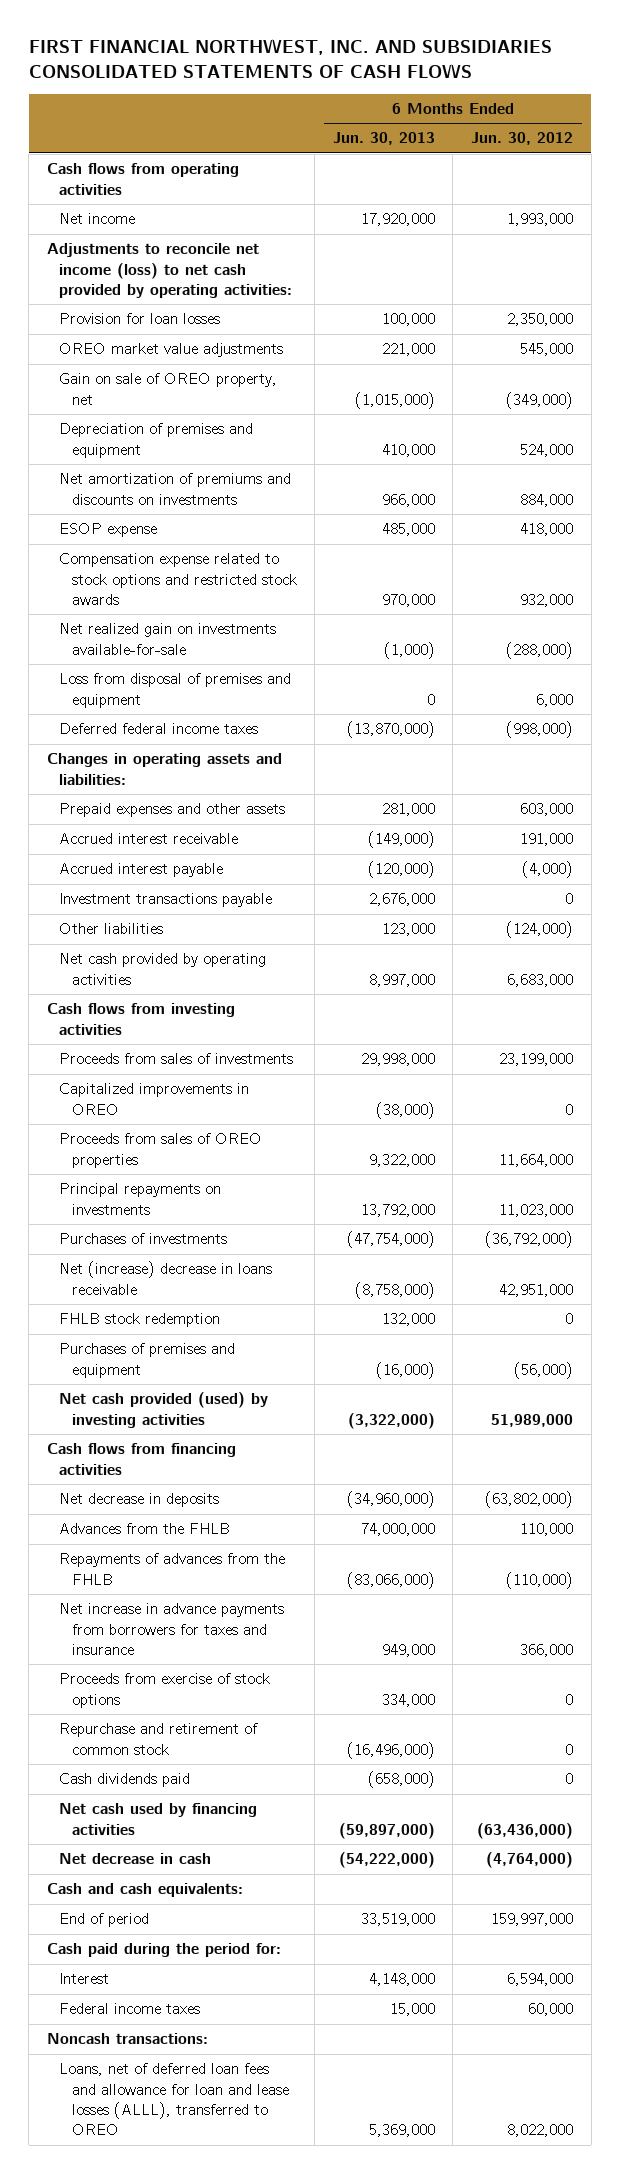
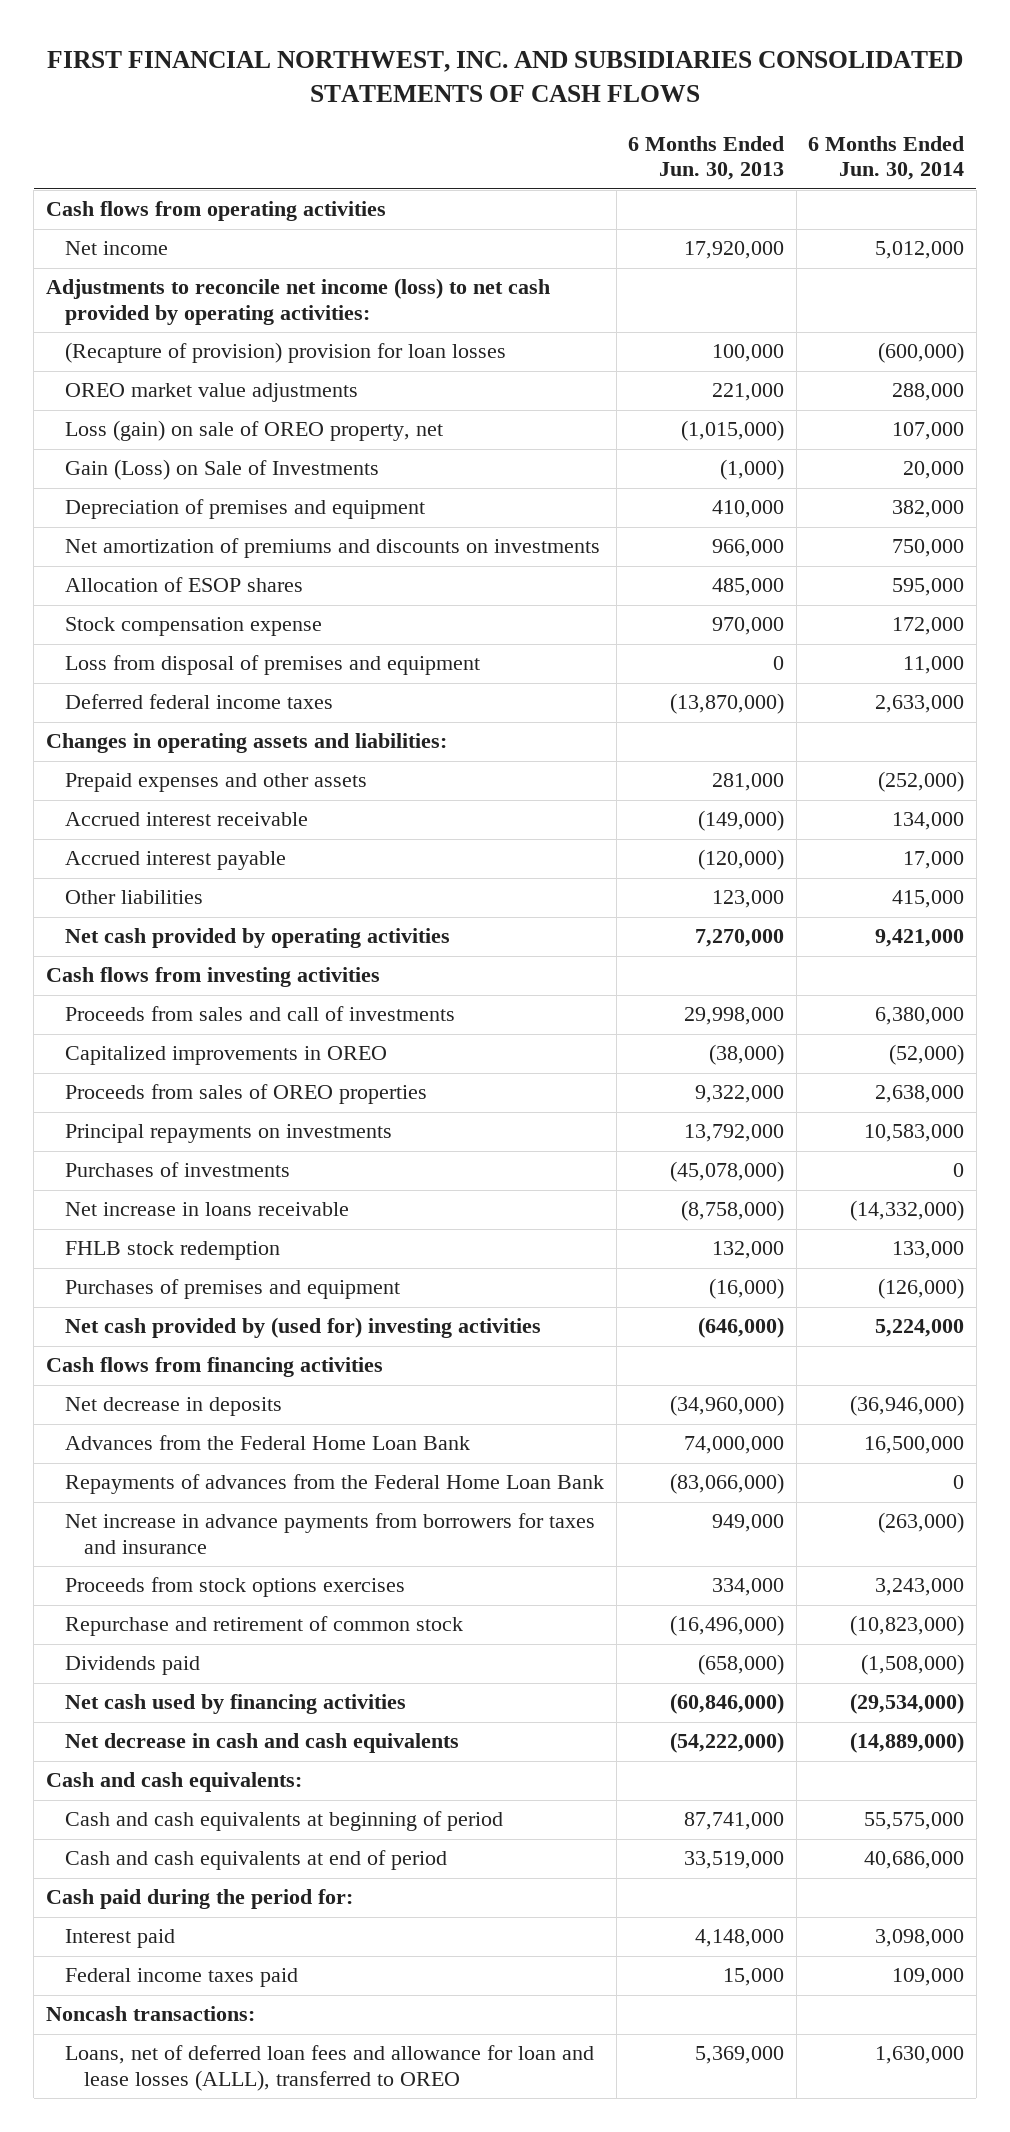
[471,132,574,146] Jun. 30, 2012 -> none
none -> [808,135,965,181] 6 Months Ended Jun. 30, 2014
[59,313,221,325] Provision for loan losses -> [65,342,507,364] (Recapture of provision) provision for loan losses
[59,373,278,405] Gain on sale of OREO property, net -> [65,420,444,442] Loss (gain) on sale of OREO property, net
none -> [65,459,380,481] Gain (Loss) on Sale of Investments
[59,623,277,655] Net realized gain on investments available-for-sale -> none
[59,523,158,538] ESOP expense -> [65,577,304,593] Allocation of ESOP shares
[59,553,297,605] Compensation expense related to stock options and restricted stock awards -> [65,617,323,637] Stock compensation expense
[59,893,273,908] Investment transactions payable -> none
[368,973,435,987] 8,997,000 -> [695,929,785,948] 7,270,000
[59,1053,294,1065] Proceeds from sales of investments -> [65,1006,456,1022] Proceeds from sales and call of investments
[346,1231,435,1249] (47,754,000) -> [670,1161,785,1183] (45,078,000)
[59,1261,273,1295] Net (increase) decrease in loans receivable -> [65,1202,350,1217] Net increase in loans receivable
[59,1392,269,1428] Net cash provided (used) by investing activities -> [65,1317,542,1339] Net cash provided by (used for) investing activities
[347,1412,435,1429] (3,322,000) -> [698,1317,785,1339] (646,000)
[59,1523,231,1535] Advances from the FHLB -> [65,1435,471,1451] Advances from the Federal Home Loan Bank
[59,1553,286,1585] Repayments of advances from the FHLB -> [65,1474,605,1495] Repayments of advances from the Federal Home Loan Bank
[59,1673,271,1708] Proceeds from exercise of stock options -> [65,1577,406,1598] Proceeds from stock options exercises
[59,1773,191,1788] Cash dividends paid -> [65,1656,201,1676] Dividends paid
[338,1822,435,1839] (59,897,000) -> [670,1693,785,1715] (60,846,000)
[59,1853,212,1865] Net decrease in cash -> [65,1733,460,1754] Net decrease in cash and cash equivalents
[59,1913,150,1928] End of period -> [65,1811,504,1832] Cash and cash equivalents at beginning of period
[360,1913,435,1927] 33,519,000 -> [684,1812,785,1831] 87,741,000
none -> [65,1850,448,1871] Cash and cash equivalents at end of period
[59,1973,110,1985] Interest -> [65,1929,176,1949] Interest paid
[59,2003,201,2015] Federal income taxes -> [65,1968,299,1988] Federal income taxes paid

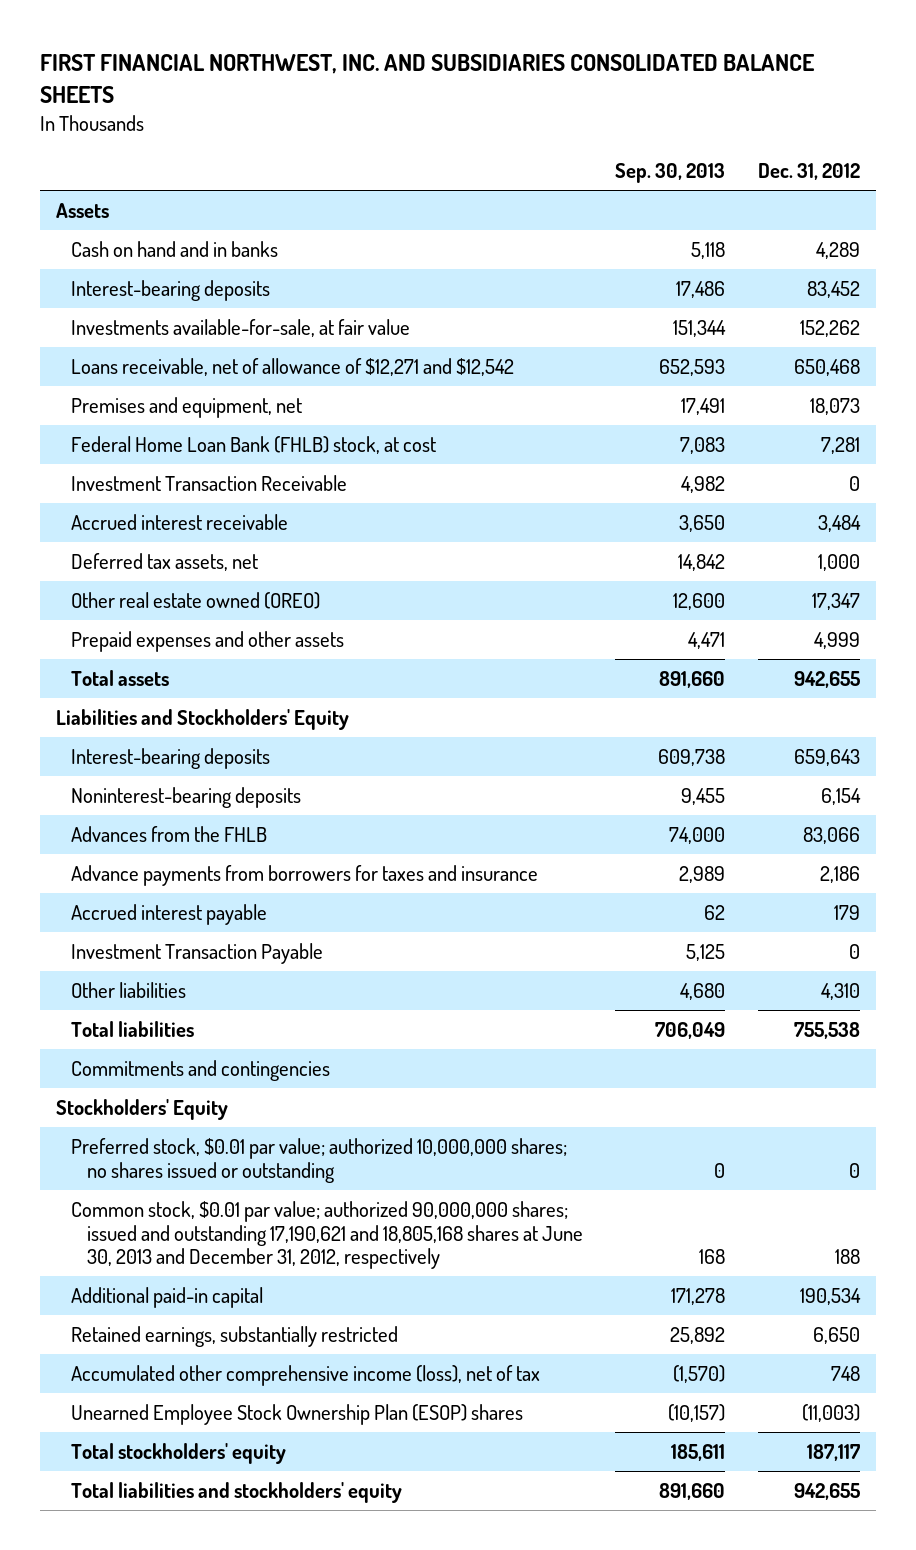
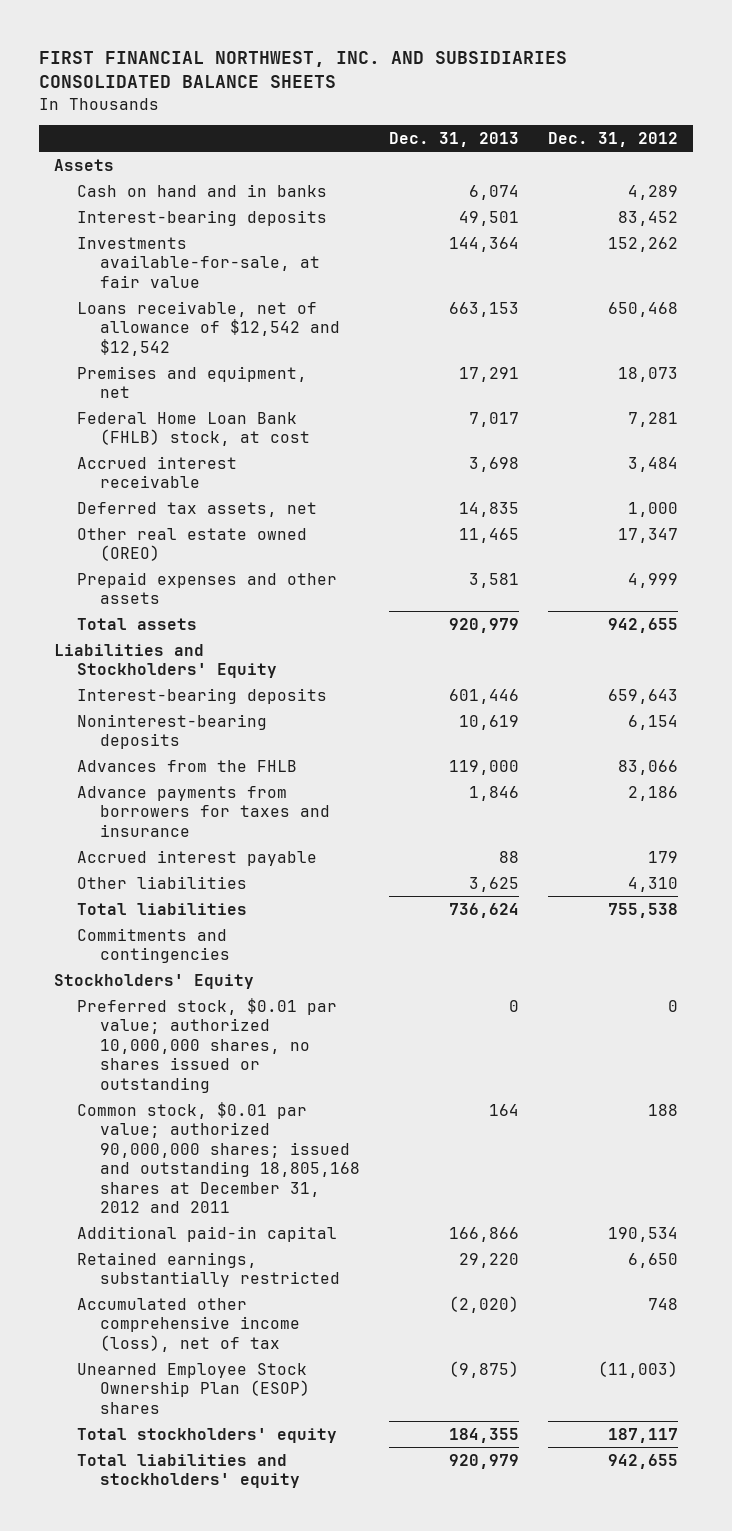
[615,163,726,184] Sep. 30, 2013 -> none
none -> [389,132,520,148] Dec. 31, 2013
[71,357,515,376] Loans receivable, net of allowance of $12,271 and $12,542 -> [77,300,341,356] Loans receivable, net of allowance of $12,542 and $12,542
[71,474,348,491] Investment Transaction Receivable -> none
[71,942,324,964] Investment Transaction Payable -> none
[71,1137,568,1183] Preferred stock, $0.01 par value; authorized 10,000,000 shares; no shares issued or outstanding -> [77,997,338,1093] Preferred stock, $0.01 par value; authorized 10,000,000 shares, no shares issued or outstanding
[71,1200,583,1270] Common stock, $0.01 par value; authorized 90,000,000 shares; issued and outstanding 17,190,621 and 18,805,168 shares at June 30, 2013 and December 31, 2012, respectively -> [77,1101,361,1214] Common stock, $0.01 par value; authorized 90,000,000 shares; issued and outstanding 18,805,168 shares at December 31, 2012 and 2011

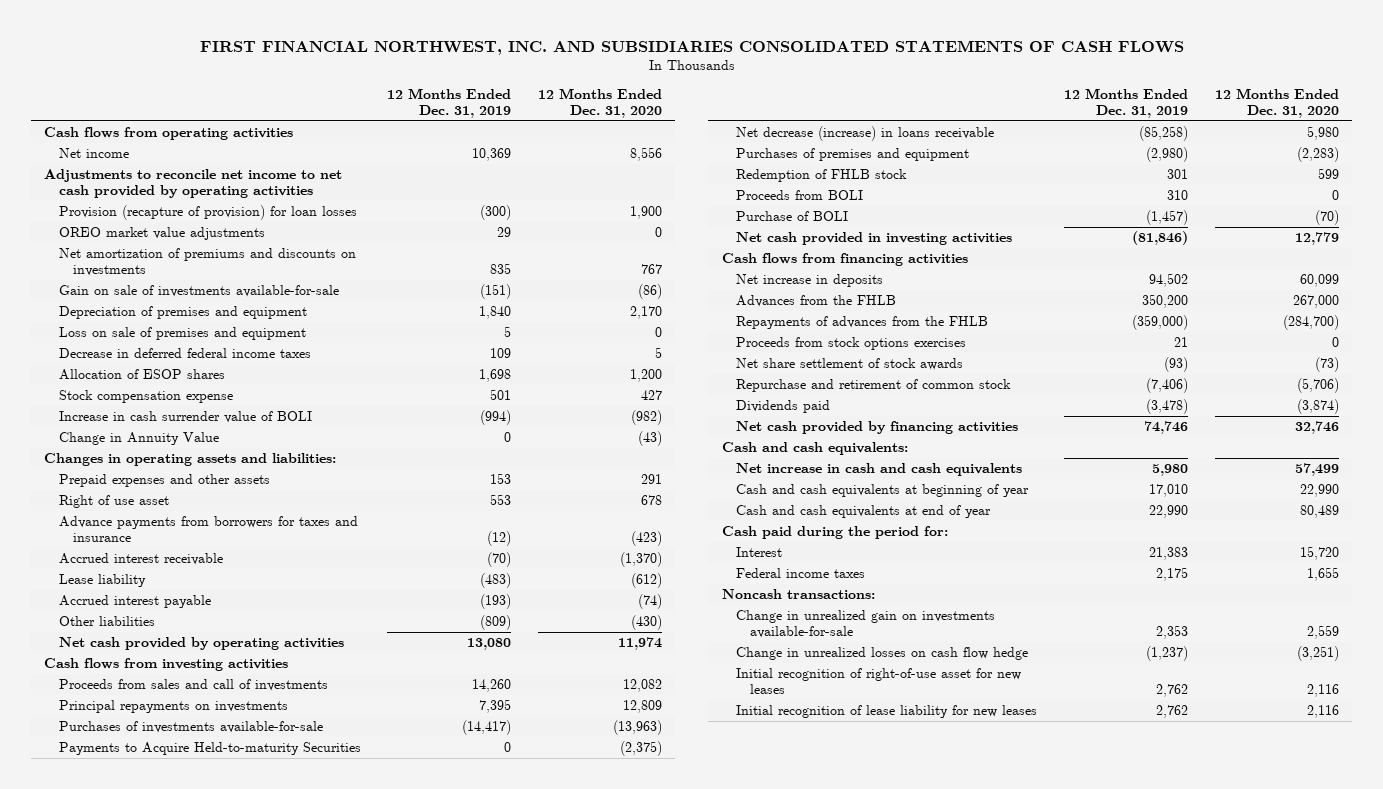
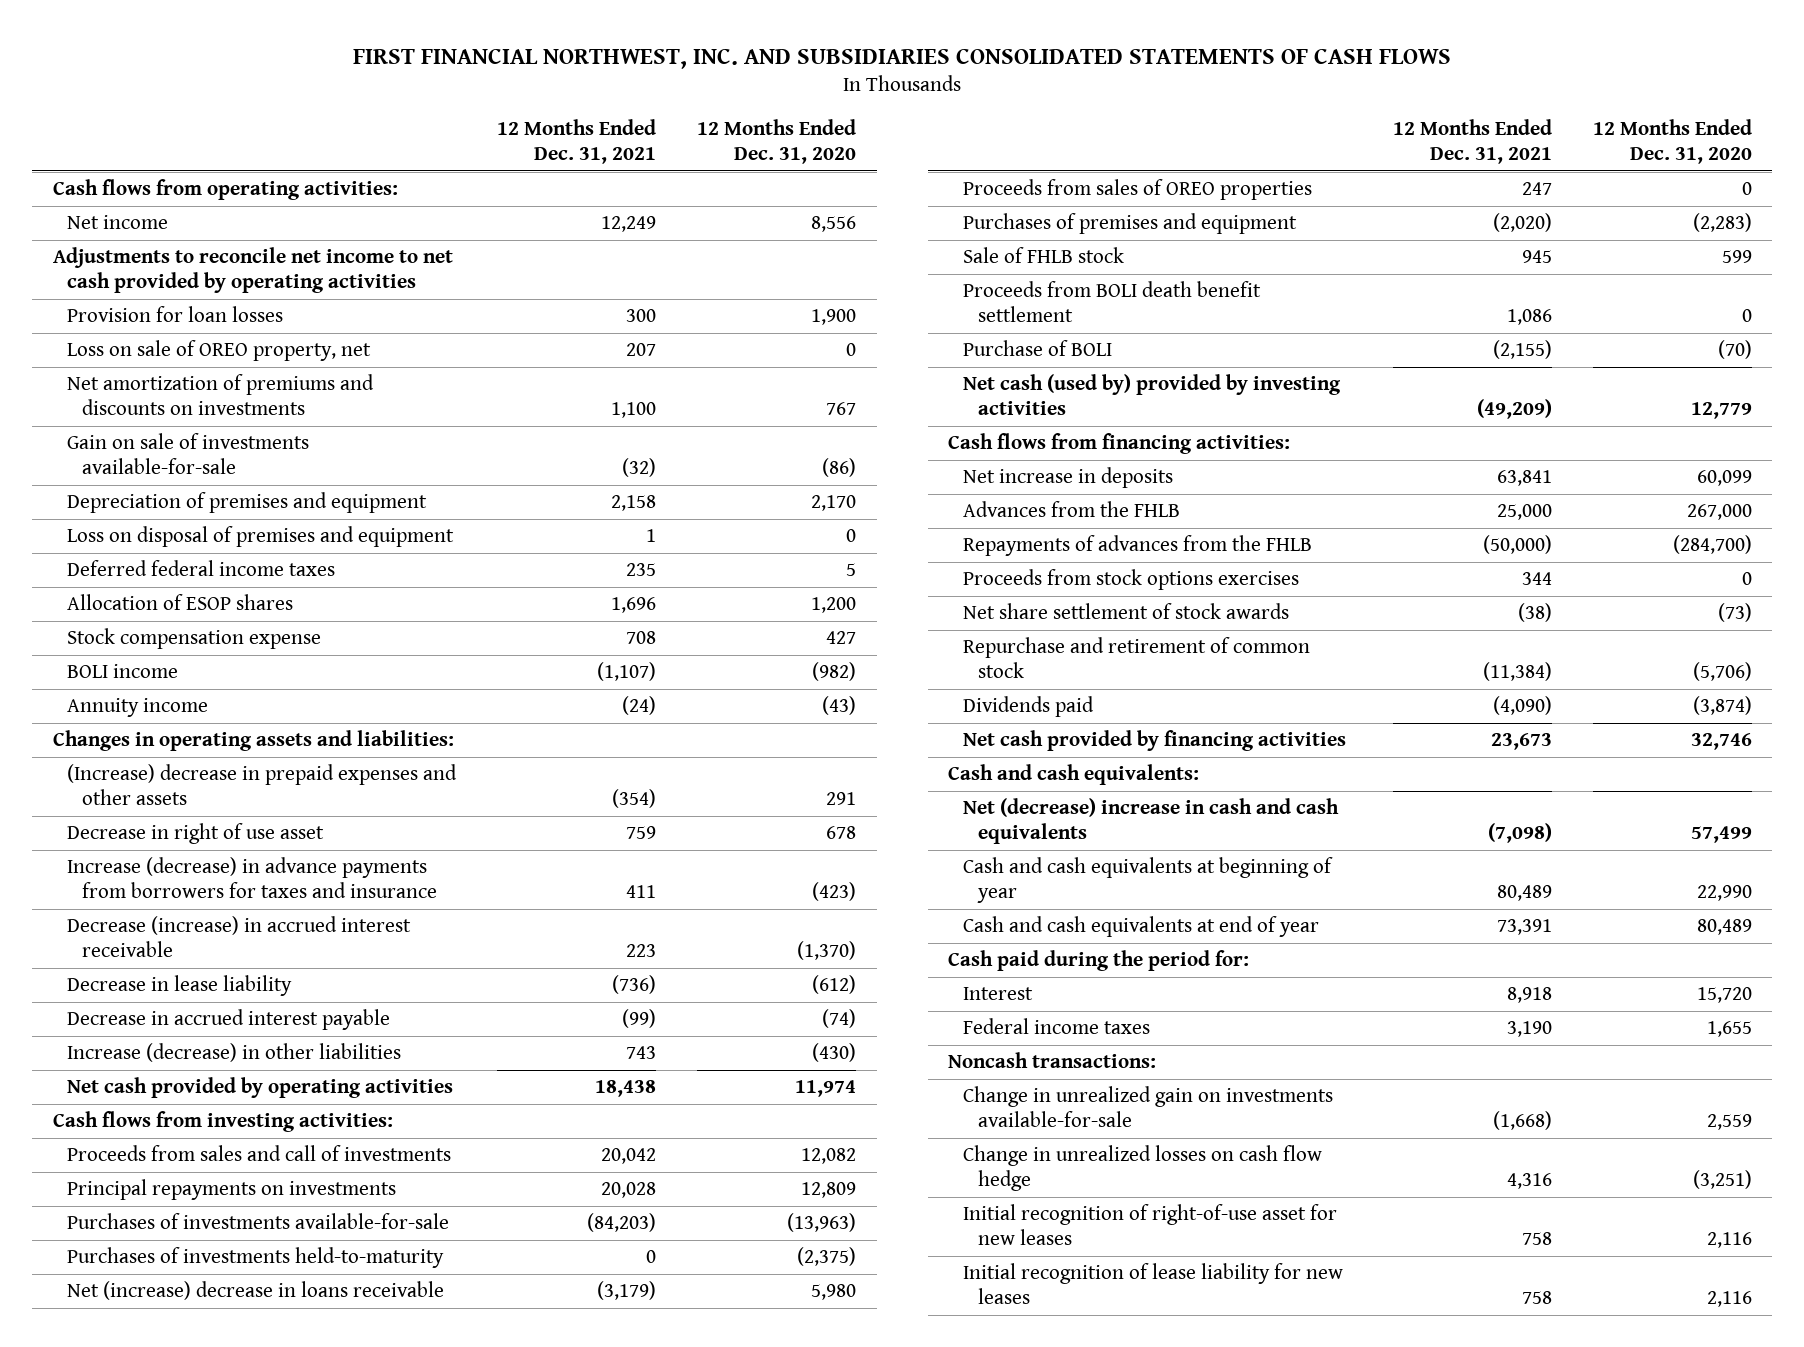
[387,87,512,118] 12 Months Ended Dec. 31, 2019 -> none
none -> [497,118,657,165] 12 Months Ended Dec. 31, 2021
[44,127,294,141] Cash flows from operating activities -> [52,179,398,201] Cash flows from operating activities:
[58,227,265,241] OREO market value adjustments -> none
[58,205,357,221] Provision (recapture of provision) for loan losses -> [67,306,284,323] Provision for loan losses
none -> [67,340,372,362] Loss on sale of OREO property, net
[58,327,306,341] Loss on sale of premises and equipment -> [67,526,455,548] Loss on disposal of premises and equipment
[58,348,311,359] Decrease in deferred federal income taxes -> [67,560,336,577] Deferred federal income taxes
[58,411,312,424] Increase in cash surrender value of BOLI -> [67,664,179,679] BOLI income
[58,432,219,446] Change in Annuity Value -> [67,698,209,718] Annuity income
[58,474,270,488] Prepaid expenses and other assets -> [67,764,458,806] (Increase) decrease in prepaid expenses and other assets
[58,495,169,509] Right of use asset -> [67,823,325,845] Decrease in right of use asset
[58,516,358,543] Advance payments from borrowers for taxes and insurance -> [67,857,438,899] Increase (decrease) in advance payments from borrowers for taxes and insurance
[58,553,223,566] Accrued interest receivable -> [67,916,412,958] Decrease (increase) in accrued interest receivable
[58,574,146,588] Lease liability -> [67,975,293,997] Decrease in lease liability
[58,595,211,609] Accrued interest payable -> [67,1009,391,1031] Decrease in accrued interest payable
[58,616,155,627] Other liabilities -> [67,1043,402,1063] Increase (decrease) in other liabilities
[44,658,289,672] Cash flows from investing activities -> [52,1111,393,1133] Cash flows from investing activities:
[58,742,361,756] Payments to Acquire Held-to-maturity Securities -> [67,1247,445,1269] Purchases of investments held-to-maturity
[735,126,994,142] Net decrease (increase) in loans receivable -> [67,1281,445,1301] Net (increase) decrease in loans receivable
none -> [962,179,1312,201] Proceeds from sales of OREO properties
[735,169,907,183] Redemption of FHLB stock -> [962,247,1124,264] Sale of FHLB stock
[735,190,863,201] Proceeds from BOLI -> [962,281,1261,323] Proceeds from BOLI death benefit settlement
[735,232,1012,246] Net cash provided in investing activities -> [962,374,1341,416] Net cash (used by) provided by investing activities
[721,253,968,267] Cash flows from financing activities -> [948,433,1291,455] Cash flows from financing activities:
[735,463,1022,477] Net increase in cash and cash equivalents -> [962,798,1339,845] Net (decrease) increase in cash and cash equivalents

